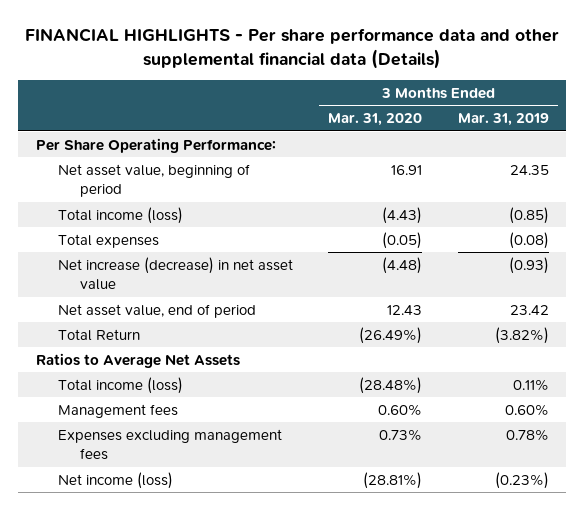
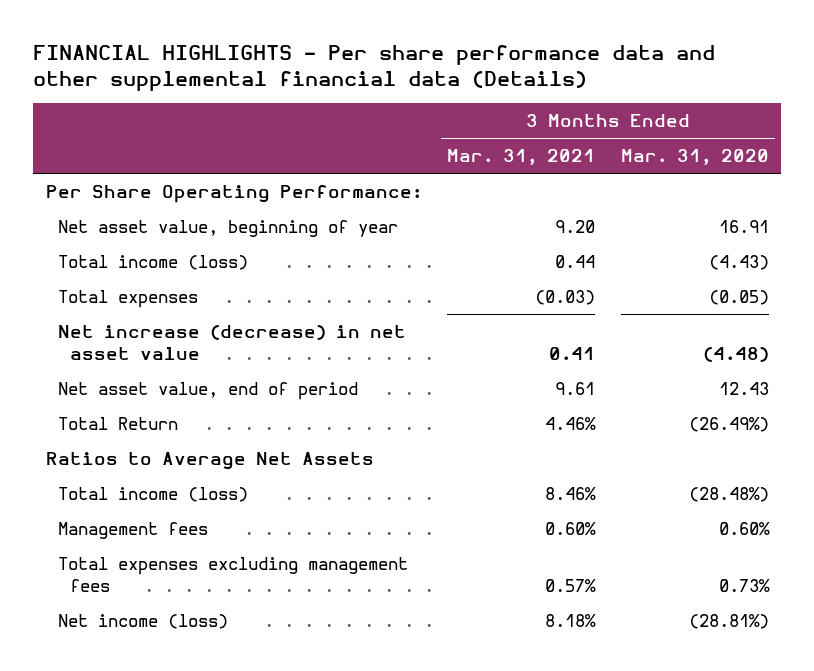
[457,113,549,127] Mar. 31, 2019 -> none
none -> [447,149,596,166] Mar. 31, 2021
[57,163,250,197] Net asset value, beginning of period -> [57,219,398,237] Net asset value, beginning of year
[57,428,282,460] Expenses excluding management fees -> [57,556,408,593] Total expenses excluding management fees

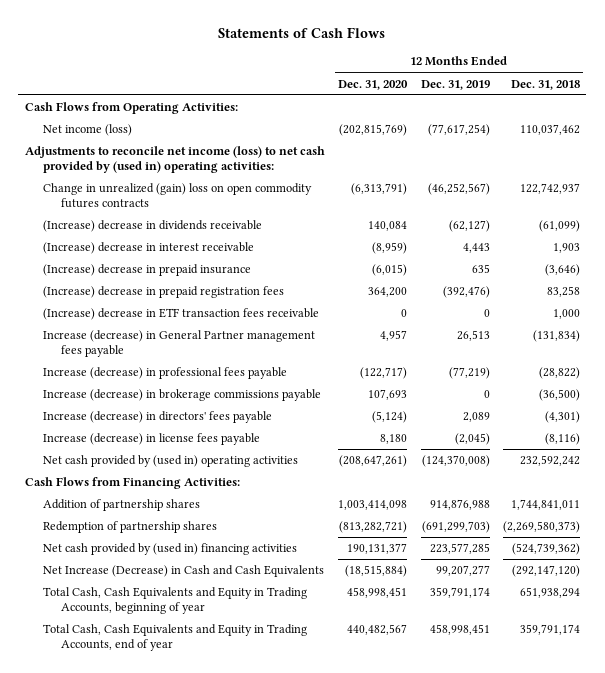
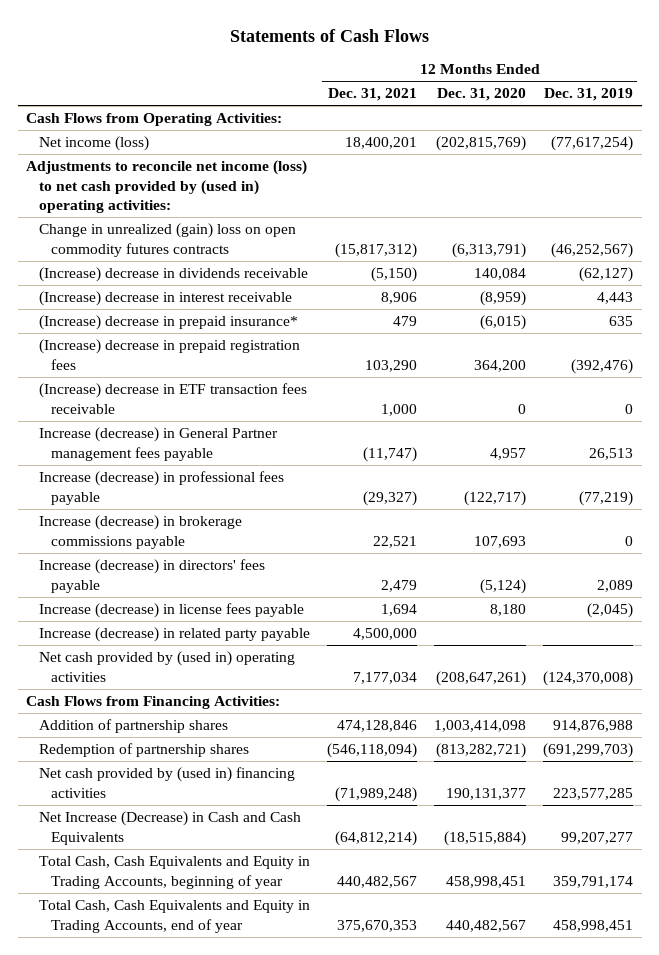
[510,79,580,90] Dec. 31, 2018 -> none
none -> [327,88,417,102] Dec. 31, 2021
[43,264,252,277] (Increase) decrease in prepaid insurance -> [38,315,298,331] (Increase) decrease in prepaid insurance*
none -> [38,627,310,643] Increase (decrease) in related party payable

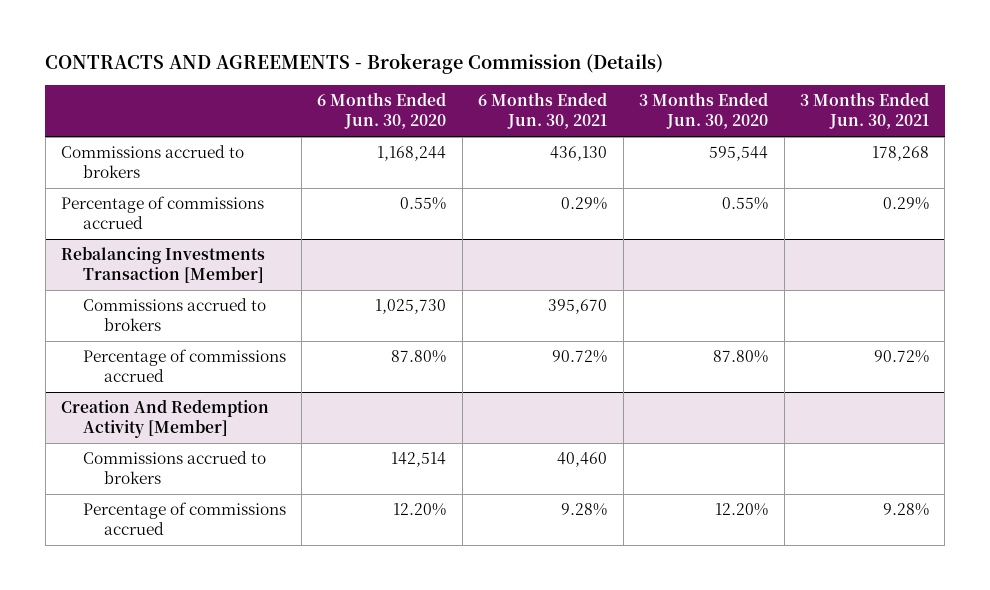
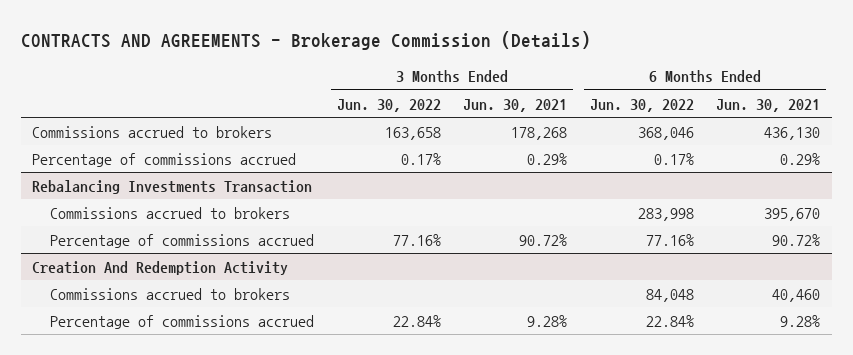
[317,92,447,130] 6 Months Ended Jun. 30, 2020 -> none
[639,92,769,130] 3 Months Ended Jun. 30, 2020 -> none
none -> [336,98,441,112] Jun. 30, 2022
none -> [589,98,694,112] Jun. 30, 2022
[61,246,266,284] Rebalancing Investments Transaction [Member] -> [32,179,313,194] Rebalancing Investments Transaction
[61,399,270,439] Creation And Redemption Activity [Member] -> [32,260,289,275] Creation And Redemption Activity

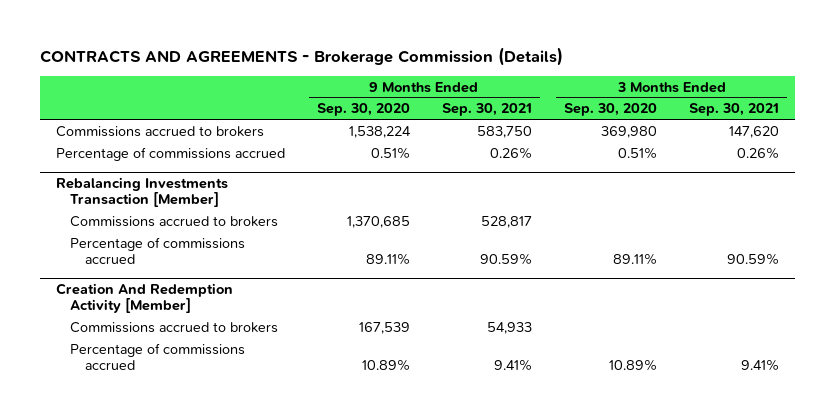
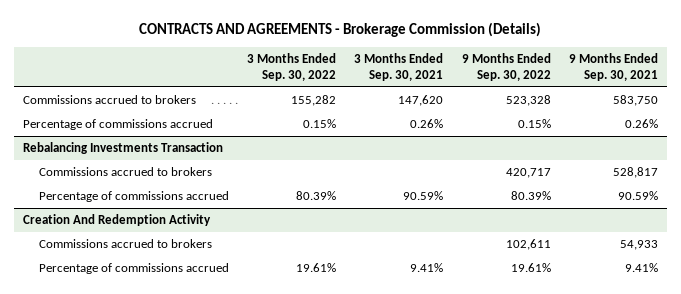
[316,103,410,117] Sep. 30, 2020 -> none
[564,103,658,117] Sep. 30, 2020 -> none
none -> [247,53,337,81] 3 Months Ended Sep. 30, 2022
none -> [461,53,551,81] 9 Months Ended Sep. 30, 2022
[55,176,228,208] Rebalancing Investments Transaction [Member] -> [22,142,223,155] Rebalancing Investments Transaction
[55,282,233,314] Creation And Redemption Activity [Member] -> [22,214,211,227] Creation And Redemption Activity

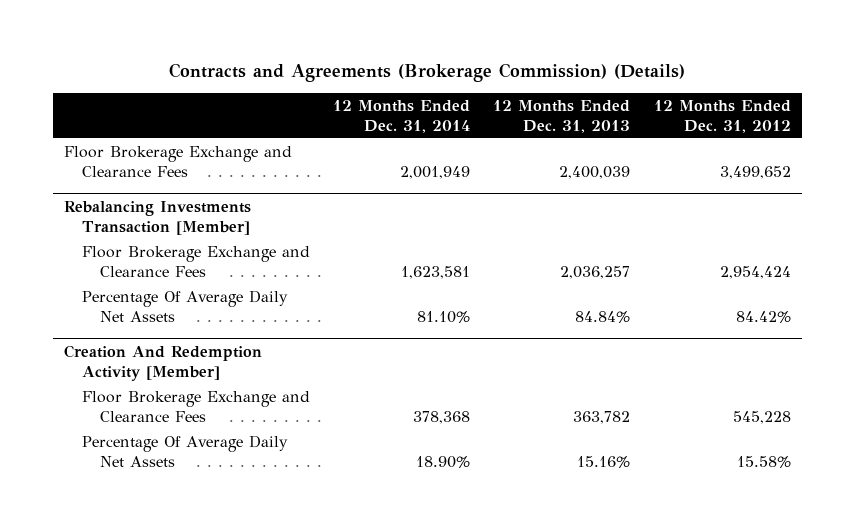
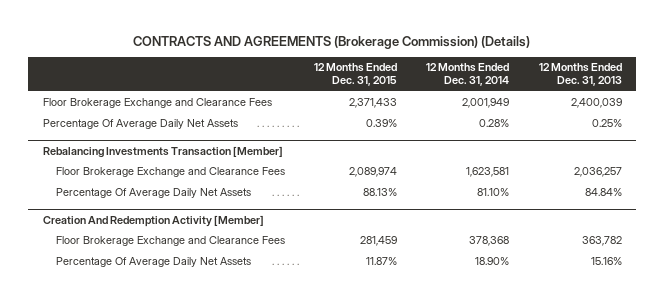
[169,63,686,83] Contracts and Agreements (Brokerage Commission) (Details) -> [133,35,531,49] CONTRACTS AND AGREEMENTS (Brokerage Commission) (Details)
[653,99,791,133] 12 Months Ended Dec. 31, 2012 -> none
none -> [313,63,397,87] 12 Months Ended Dec. 31, 2015
none -> [42,119,238,130] Percentage Of Average Daily Net Assets

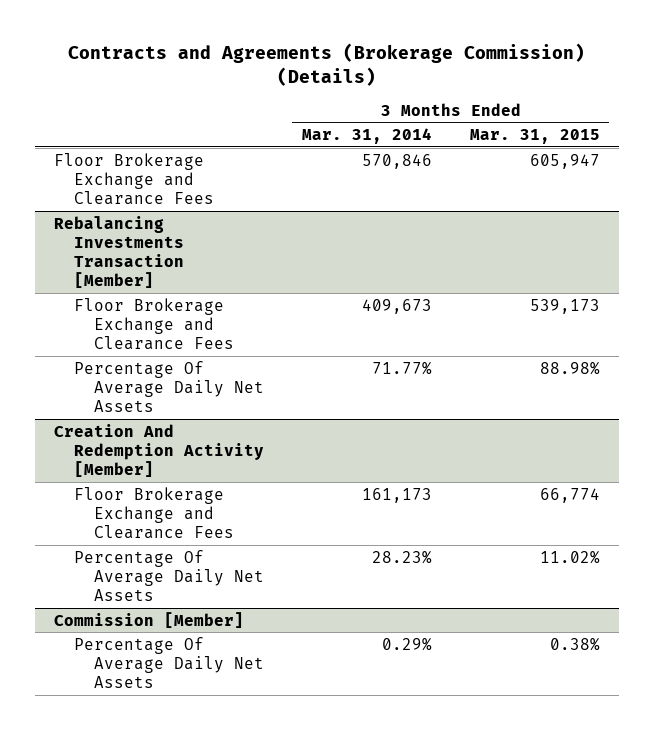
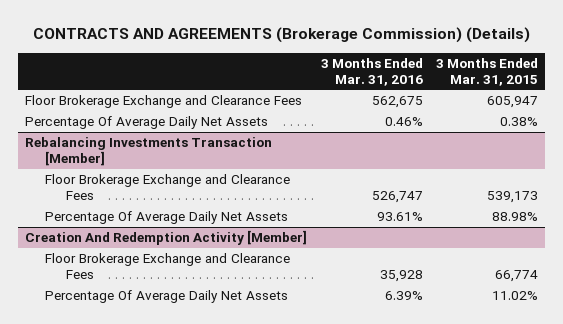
[67,42,585,86] Contracts and Agreements (Brokerage Commission) (Details) -> [32,27,530,44] CONTRACTS AND AGREEMENTS (Brokerage Commission) (Details)
[301,128,432,145] Mar. 31, 2014 -> none
none -> [320,57,423,86] 3 Months Ended Mar. 31, 2016
none -> [25,116,269,130] Percentage Of Average Daily Net Assets
[53,611,244,628] Commission [Member] -> none
[73,636,264,689] Percentage Of Average Daily Net Assets -> none

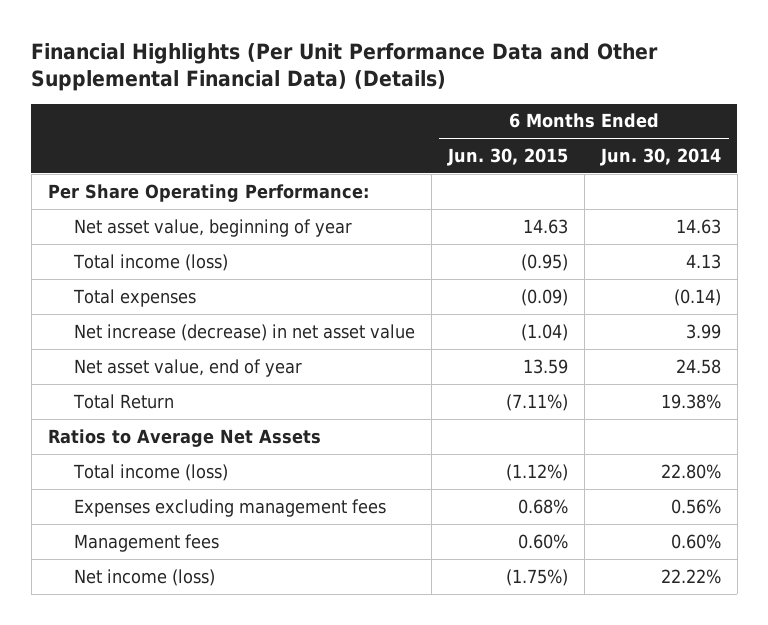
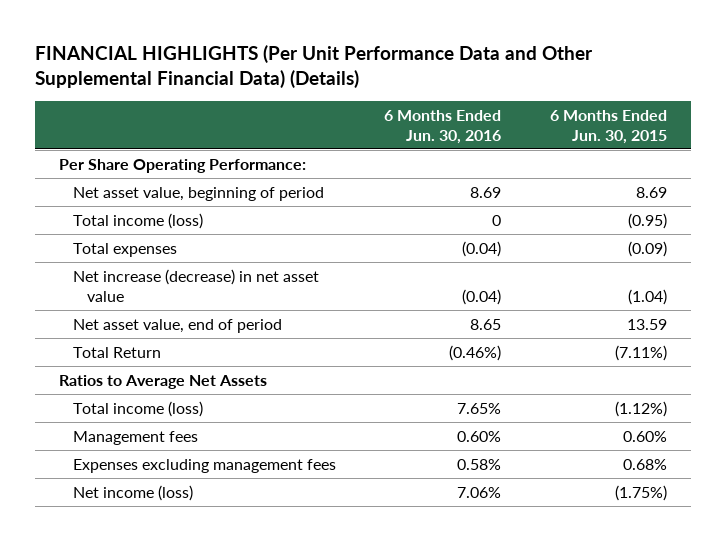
[31,42,659,92] Financial Highlights (Per Unit Performance Data and Other Supplemental Financial Data) (Details) -> [34,44,593,89] FINANCIAL HIGHLIGHTS (Per Unit Performance Data and Other Supplemental Financial Data) (Details)
[599,147,721,166] Jun. 30, 2014 -> none
none -> [384,109,502,144] 6 Months Ended Jun. 30, 2016
[73,218,352,237] Net asset value, beginning of year -> [72,186,324,201] Net asset value, beginning of period
[522,218,568,234] 14.63 -> [635,186,667,198] 8.69
[73,358,302,377] Net asset value, end of year -> [72,318,282,333] Net asset value, end of period
[73,498,386,517] Expenses excluding management fees -> [72,458,336,473] Expenses excluding management fees

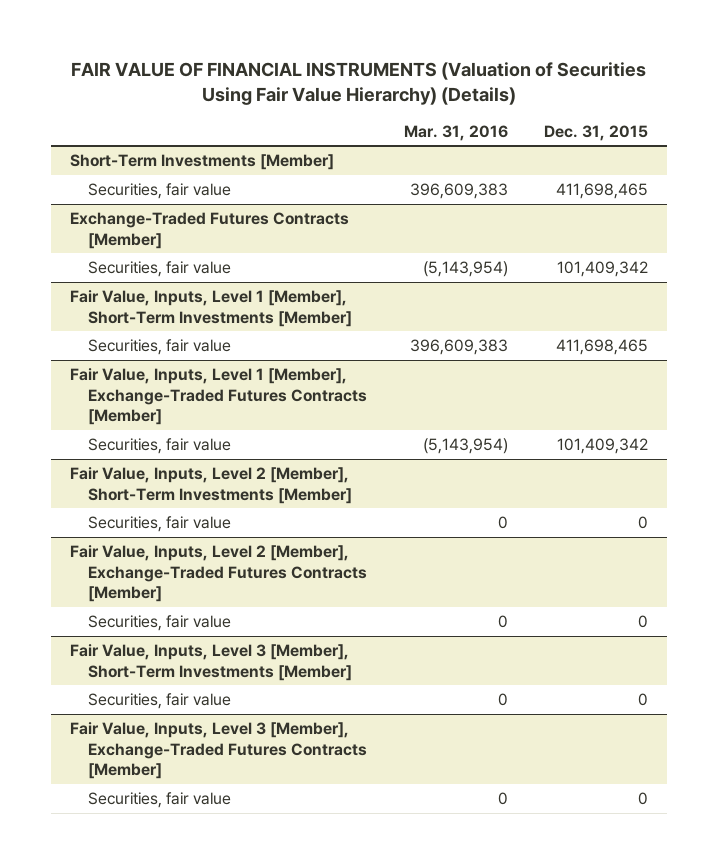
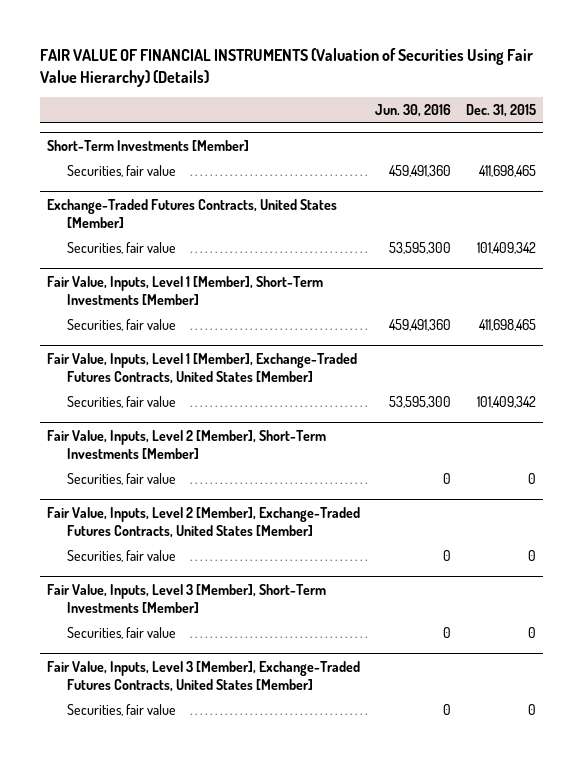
[403,124,508,141] Mar. 31, 2016 -> none
none -> [374,104,451,118] Jun. 30, 2016
[69,212,349,249] Exchange-Traded Futures Contracts [Member] -> [46,198,337,228] Exchange-Traded Futures Contracts, United States [Member]
[69,368,367,426] Fair Value, Inputs, Level 1 [Member], Exchange-Traded Futures Contracts [Member] -> [46,352,357,384] Fair Value, Inputs, Level 1 [Member], Exchange-Traded Futures Contracts, United States [Member]
[69,545,367,603] Fair Value, Inputs, Level 2 [Member], Exchange-Traded Futures Contracts [Member] -> [46,506,360,538] Fair Value, Inputs, Level 2 [Member], Exchange-Traded Futures Contracts, United States [Member]
[69,722,367,780] Fair Value, Inputs, Level 3 [Member], Exchange-Traded Futures Contracts [Member] -> [46,660,360,692] Fair Value, Inputs, Level 3 [Member], Exchange-Traded Futures Contracts, United States [Member]

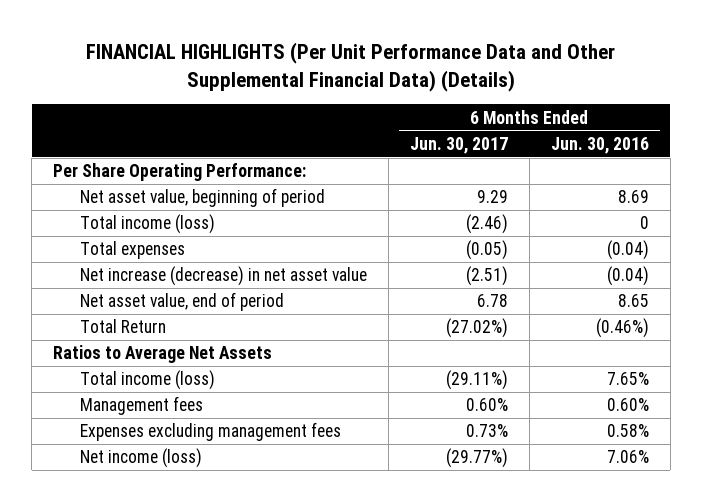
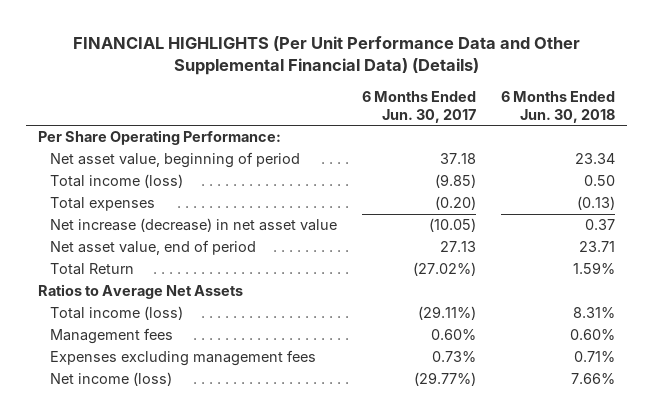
[550,136,649,154] Jun. 30, 2016 -> none
none -> [500,90,615,123] 6 Months Ended Jun. 30, 2018
[476,190,508,204] 9.29 -> [439,153,476,165] 37.18
[465,214,508,235] (2.46) -> [434,174,476,189] (9.85)
[465,240,508,261] (0.05) -> [434,196,476,211] (0.20)
[465,266,508,287] (2.51) -> [428,218,476,233] (10.05)
[476,294,508,308] 6.78 -> [439,241,476,253] 27.13

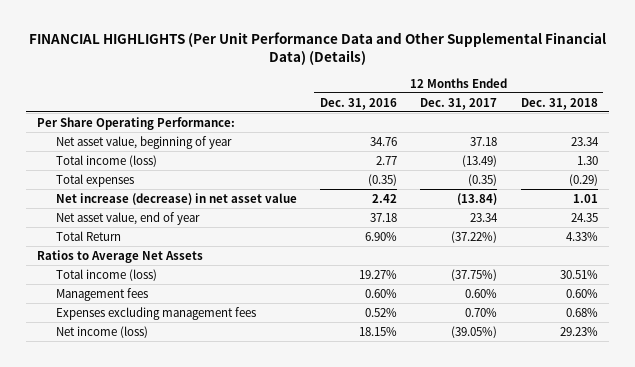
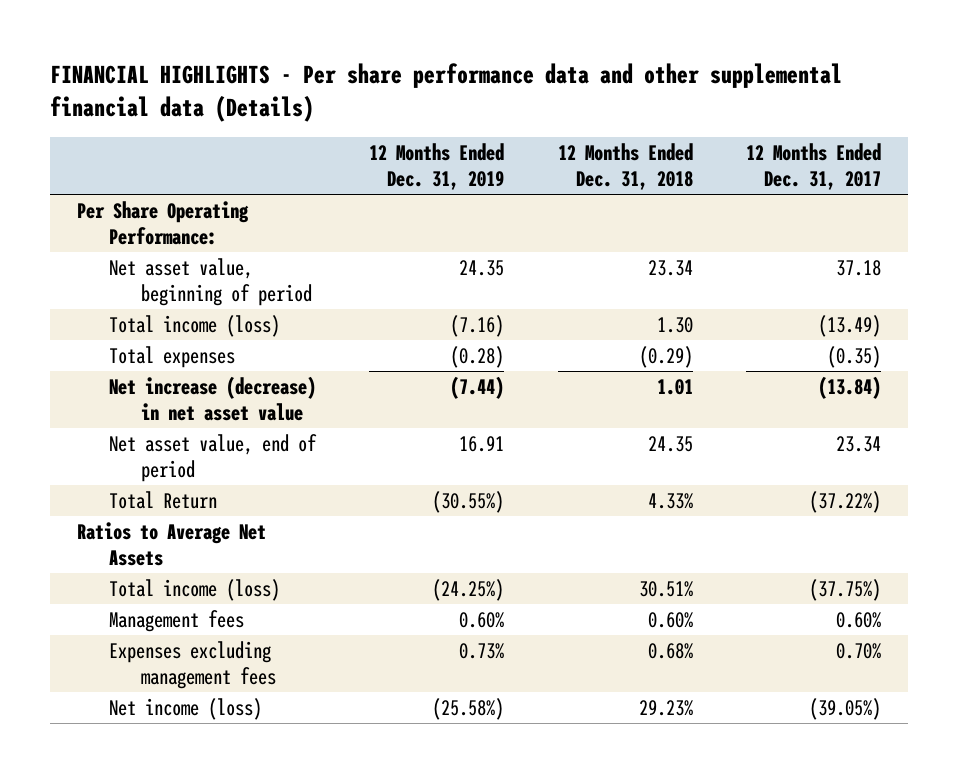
[28,32,606,66] FINANCIAL HIGHLIGHTS (Per Unit Performance Data and Other Supplemental Financial Data) (Details) -> [50,62,843,122] FINANCIAL HIGHLIGHTS - Per share performance data and other supplemental financial data (Details)
[320,97,398,110] Dec. 31, 2016 -> none
none -> [369,143,505,191] 12 Months Ended Dec. 31, 2019
[55,135,232,149] Net asset value, beginning of year -> [109,258,313,307] Net asset value, beginning of period
[55,211,200,225] Net asset value, end of year -> [109,434,318,483] Net asset value, end of period

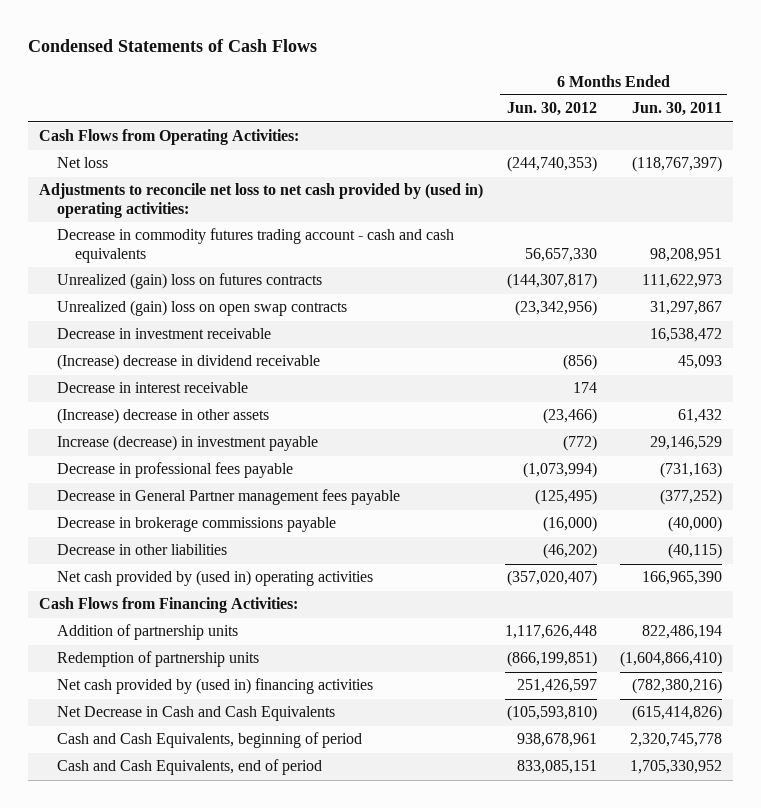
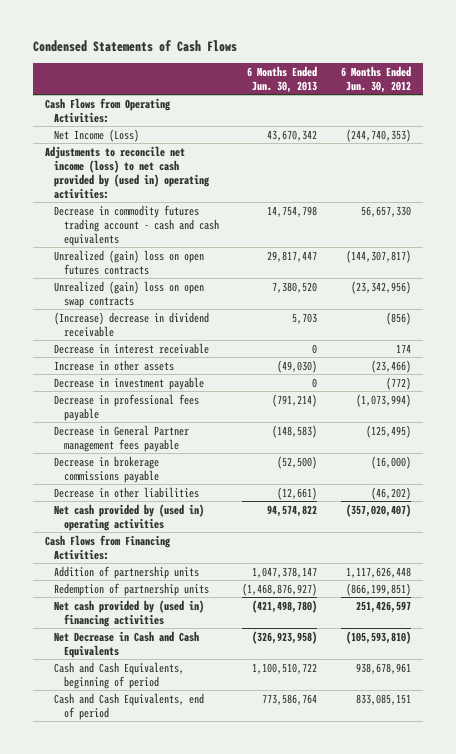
[631,102,722,117] Jun. 30, 2011 -> none
none -> [247,65,318,93] 6 Months Ended Jun. 30, 2013
[57,157,109,169] Net loss -> [54,128,140,142] Net Income (Loss)
[39,183,484,218] Adjustments to reconcile net loss to net cash provided by (used in) operating activities: -> [45,145,211,199] Adjustments to reconcile net income (loss) to net cash provided by (used in) operating activities:
[57,273,323,290] Unrealized (gain) loss on futures contracts -> [54,249,205,275] Unrealized (gain) loss on open futures contracts
[57,328,272,340] Decrease in investment receivable -> none
[57,408,270,425] (Increase) decrease in other assets -> [54,359,175,371] Increase in other assets
[57,435,319,452] Increase (decrease) in investment payable -> [54,376,205,390] Decrease in investment payable

